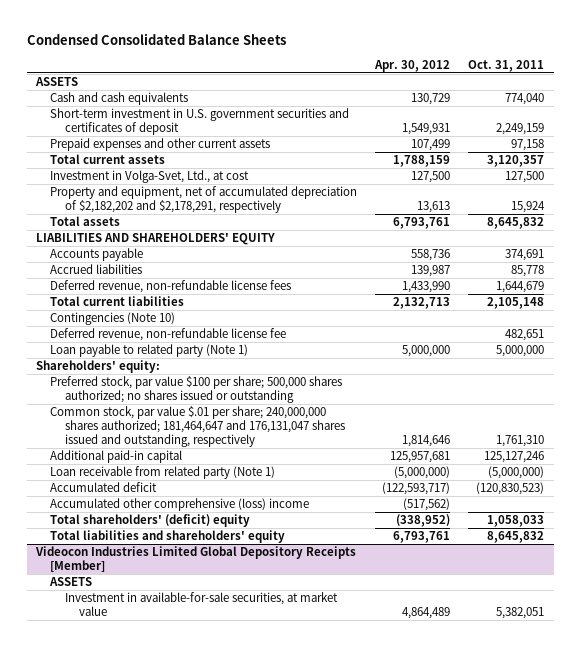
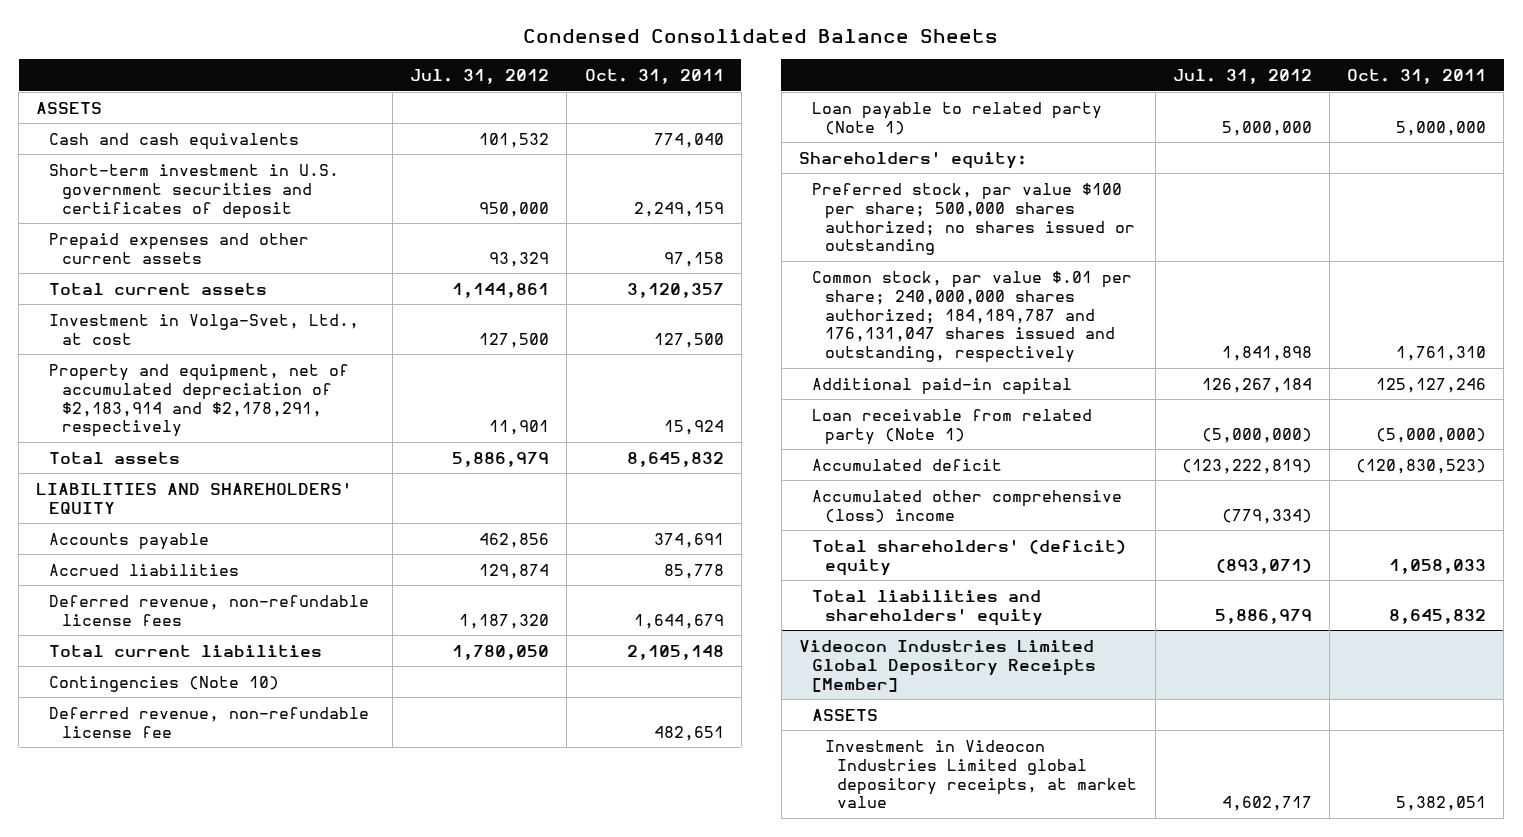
[374,59,451,72] Apr. 30, 2012 -> none
none -> [410,69,550,85] Jul. 31, 2012
[50,186,358,214] Property and equipment, net of accumulated depreciation of $2,182,202 and $2,178,291, respectively -> [49,363,350,438] Property and equipment, net of accumulated depreciation of $2,183,914 and $2,178,291, respectively
[50,406,345,447] Common stock, par value $.01 per share; 240,000,000 shares authorized; 181,464,647 and 176,131,047 shares issued and outstanding, respectively -> [811,270,1132,364] Common stock, par value $.01 per share; 240,000,000 shares authorized; 184,189,787 and 176,131,047 shares issued and outstanding, respectively
[64,592,338,617] Investment in available-for-sale securities, at market value -> [824,739,1138,809] Investment in Videocon Industries Limited global depository receipts, at market value

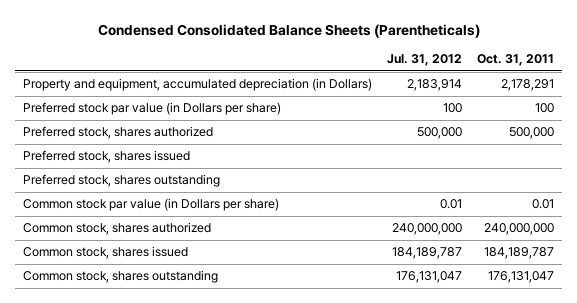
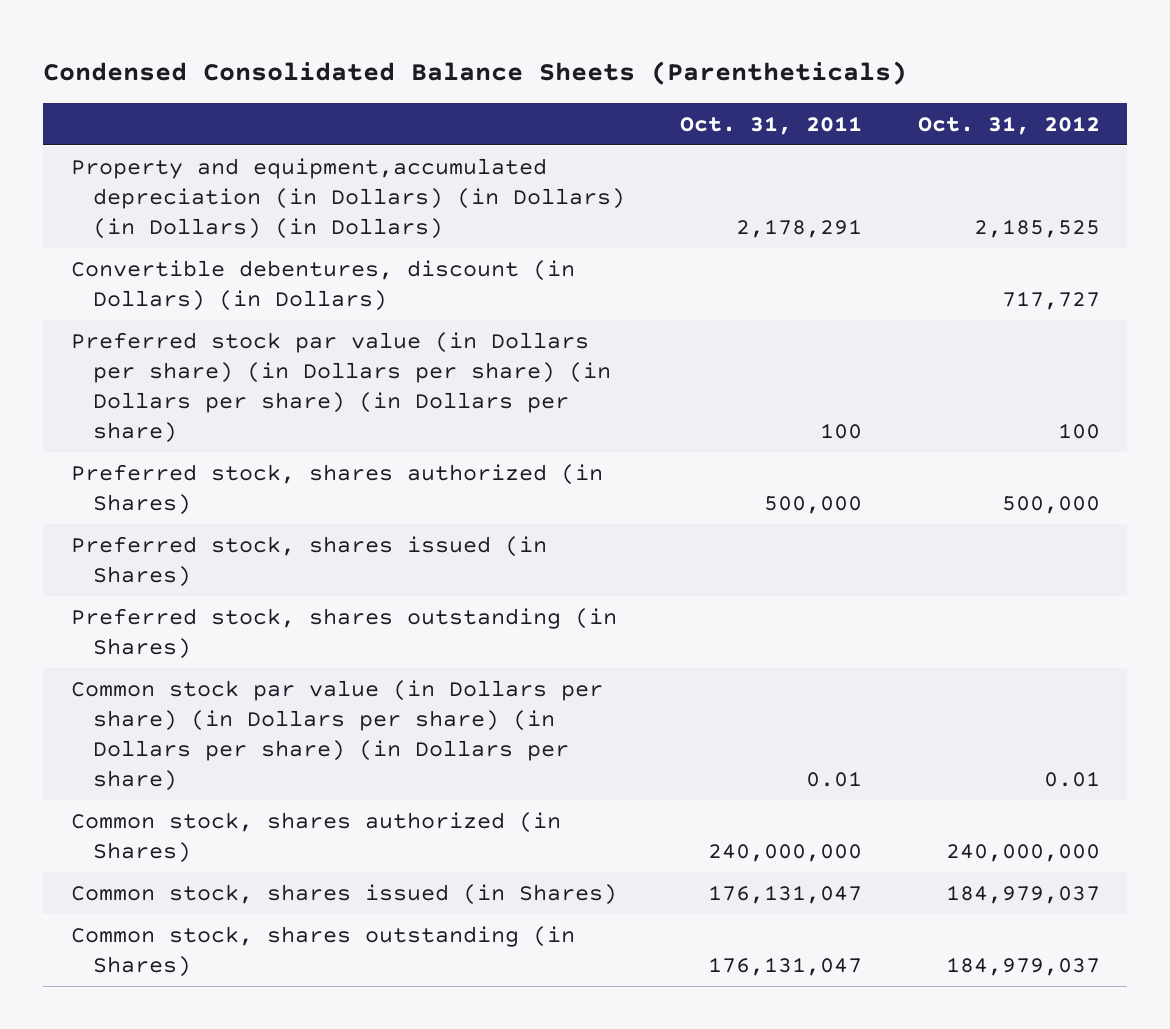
[387,54,463,67] Jul. 31, 2012 -> none
none -> [917,115,1100,135] Oct. 31, 2012
[22,78,372,92] Property and equipment, accumulated depreciation (in Dollars) -> [70,157,626,239] Property and equipment,accumulated depreciation (in Dollars) (in Dollars) (in Dollars) (in Dollars)
none -> [70,259,575,311] Convertible debentures, discount (in Dollars) (in Dollars)
[22,102,281,116] Preferred stock par value (in Dollars per share) -> [70,331,612,443] Preferred stock par value (in Dollars per share) (in Dollars per share) (in Dollars per share) (in Dollars per share)
[22,126,213,140] Preferred stock, shares authorized -> [70,463,603,515] Preferred stock, shares authorized (in Shares)
[22,150,190,164] Preferred stock, shares issued -> [70,535,547,587] Preferred stock, shares issued (in Shares)
[22,174,220,188] Preferred stock, shares outstanding -> [70,607,617,659] Preferred stock, shares outstanding (in Shares)
[22,198,279,212] Common stock par value (in Dollars per share) -> [70,679,603,791] Common stock par value (in Dollars per share) (in Dollars per share) (in Dollars per share) (in Dollars per share)
[22,222,211,236] Common stock, shares authorized -> [70,811,561,863] Common stock, shares authorized (in Shares)
[22,246,188,260] Common stock, shares issued -> [70,883,617,905] Common stock, shares issued (in Shares)
[484,247,555,260] 184,189,787 -> [708,884,863,904] 176,131,047
[22,270,218,284] Common stock, shares outstanding -> [70,925,575,977] Common stock, shares outstanding (in Shares)

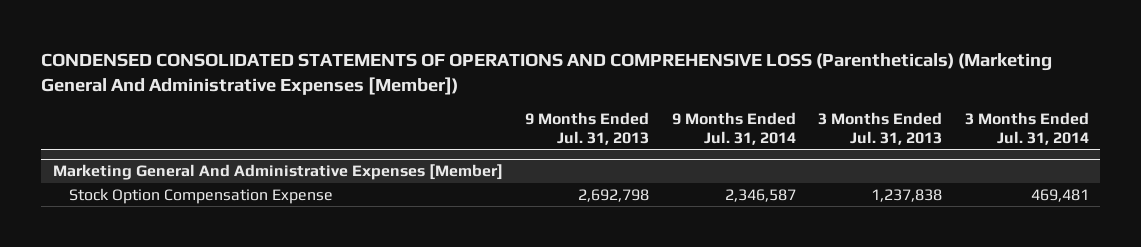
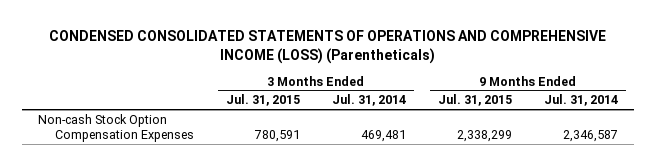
[41,53,1053,95] CONDENSED CONSOLIDATED STATEMENTS OF OPERATIONS AND COMPREHENSIVE LOSS (Parentheticals) (Marketing General And Administrative Expenses [Member]) -> [48,29,606,64] CONDENSED CONSOLIDATED STATEMENTS OF OPERATIONS AND COMPREHENSIVE INCOME (LOSS) (Parentheticals)
[525,111,650,145] 9 Months Ended Jul. 31, 2013 -> none
[818,111,943,145] 3 Months Ended Jul. 31, 2013 -> none
none -> [225,94,300,107] Jul. 31, 2015
none -> [438,94,513,107] Jul. 31, 2015
[52,164,503,181] Marketing General And Administrative Expenses [Member] -> none
[69,187,334,204] Stock Option Compensation Expense -> [37,113,194,142] Non-cash Stock Option Compensation Expenses

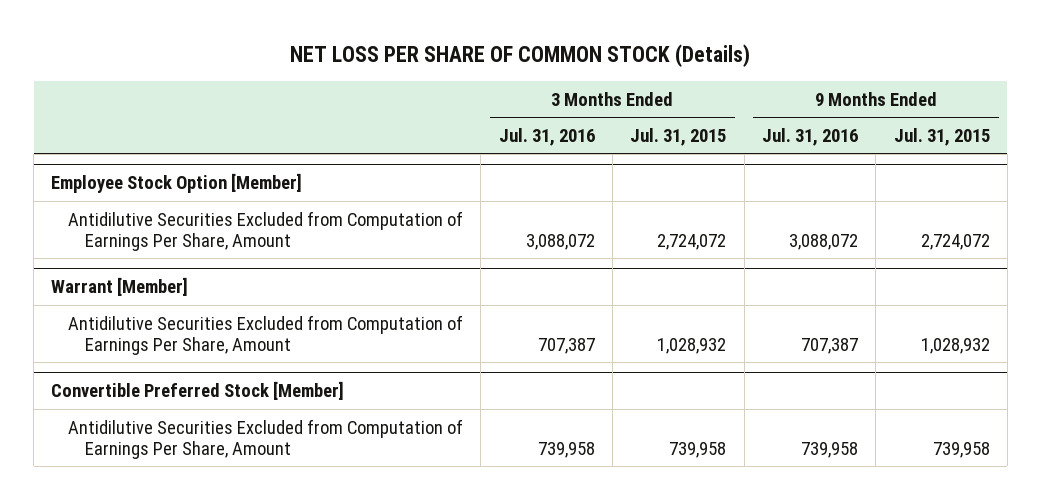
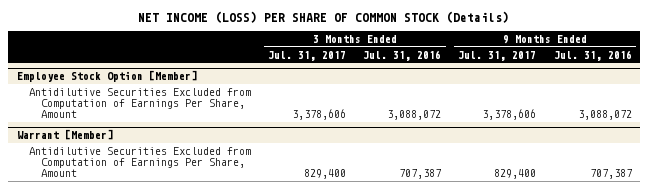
[290,44,751,68] NET LOSS PER SHARE OF COMMON STOCK (Details) -> [138,11,510,24] NET INCOME (LOSS) PER SHARE OF COMMON STOCK (Details)
[630,127,727,146] Jul. 31, 2015 -> none
[893,127,990,146] Jul. 31, 2015 -> none
none -> [268,50,347,61] Jul. 31, 2017
none -> [458,50,537,61] Jul. 31, 2017
[51,381,345,401] Convertible Preferred Stock [Member] -> none
[67,418,463,460] Antidilutive Securities Excluded from Computation of Earnings Per Share, Amount -> none

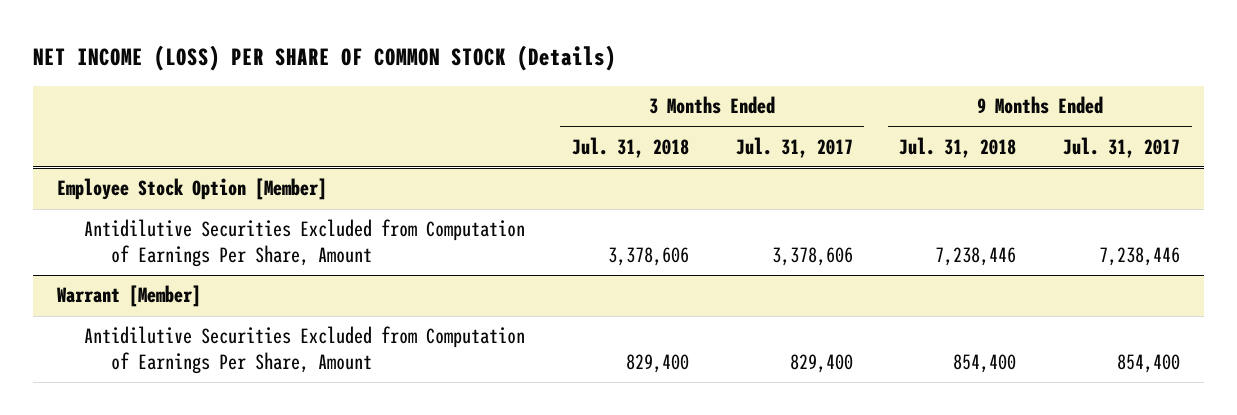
[363,49,442,61] Jul. 31, 2016 -> none
[553,49,632,61] Jul. 31, 2016 -> none
none -> [571,136,689,158] Jul. 31, 2018
none -> [899,136,1017,158] Jul. 31, 2018
[482,109,537,121] 3,378,606 -> [1099,247,1181,267] 7,238,446
[494,169,537,180] 829,400 -> [1117,354,1181,374] 854,400

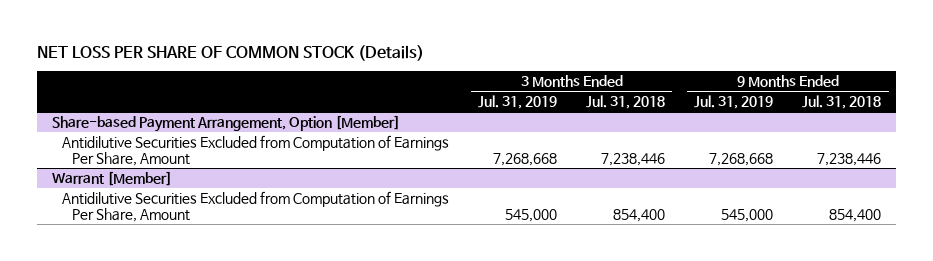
[33,45,617,72] NET INCOME (LOSS) PER SHARE OF COMMON STOCK (Details) -> [37,44,425,61] NET LOSS PER SHARE OF COMMON STOCK (Details)
[735,136,853,158] Jul. 31, 2017 -> none
[1063,136,1181,158] Jul. 31, 2017 -> none
none -> [478,94,558,109] Jul. 31, 2019
none -> [694,94,774,109] Jul. 31, 2019
[56,178,327,201] Employee Stock Option [Member] -> [51,114,400,132] Share-based Payment Arrangement, Option [Member]
[607,247,689,267] 3,378,606 -> [601,152,666,166] 7,238,446
[625,354,689,374] 829,400 -> [613,208,666,222] 854,400

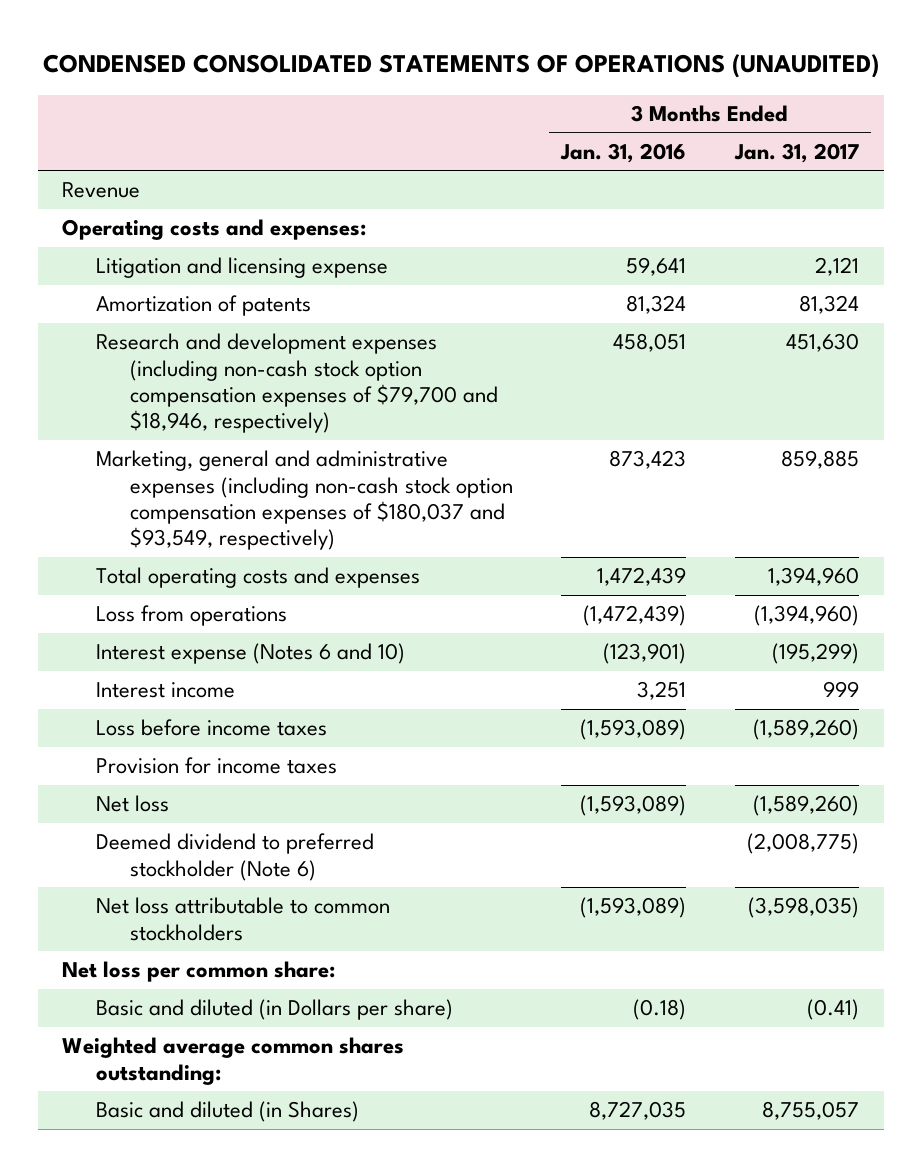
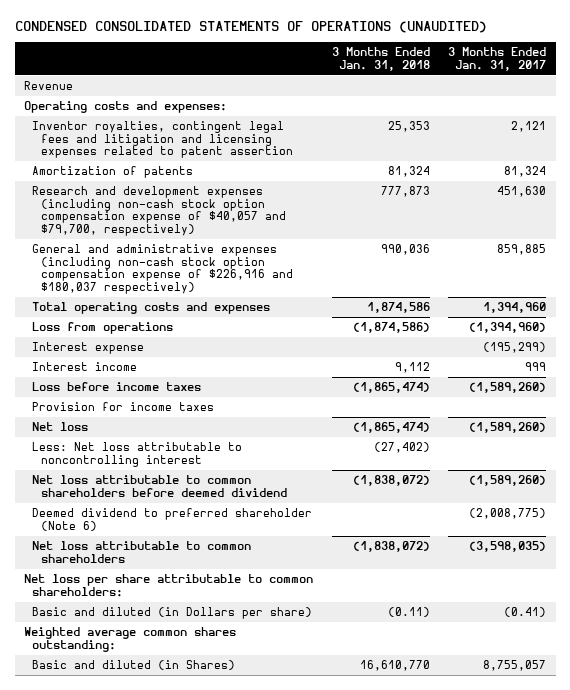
[560,142,687,163] Jan. 31, 2016 -> none
none -> [331,47,430,71] 3 Months Ended Jan. 31, 2018
[95,257,388,279] Litigation and licensing expense -> [32,121,293,159] Inventor royalties, contingent legal fees and litigation and licensing expenses related to patent assertion
[95,333,498,434] Research and development expenses (including non-cash stock option compensation expenses of $79,700 and $18,946, respectively) -> [32,186,286,237] Research and development expenses (including non-cash stock option compensation expense of $40,057 and $79,700, respectively)
[95,450,513,551] Marketing, general and administrative expenses (including non-cash stock option compensation expenses of $180,037 and $93,549, respectively) -> [32,244,293,295] General and administrative expenses (including non-cash stock option compensation expense of $226,916 and $180,037 respectively)
[95,643,405,665] Interest expense (Notes 6 and 10) -> [32,342,145,355] Interest expense
none -> [32,442,243,467] Less: Net loss attributable to noncontrolling interest
none -> [32,475,287,497] Net loss attributable to common shareholders before deemed dividend
[95,833,374,881] Deemed dividend to preferred stockholder (Note 6) -> [32,508,313,531] Deemed dividend to preferred shareholder (Note 6)
[95,897,390,941] Net loss attributable to common stockholders -> [32,541,252,563] Net loss attributable to common shareholders
[62,961,336,983] Net loss per common share: -> [23,574,313,597] Net loss per share attributable to common shareholders:

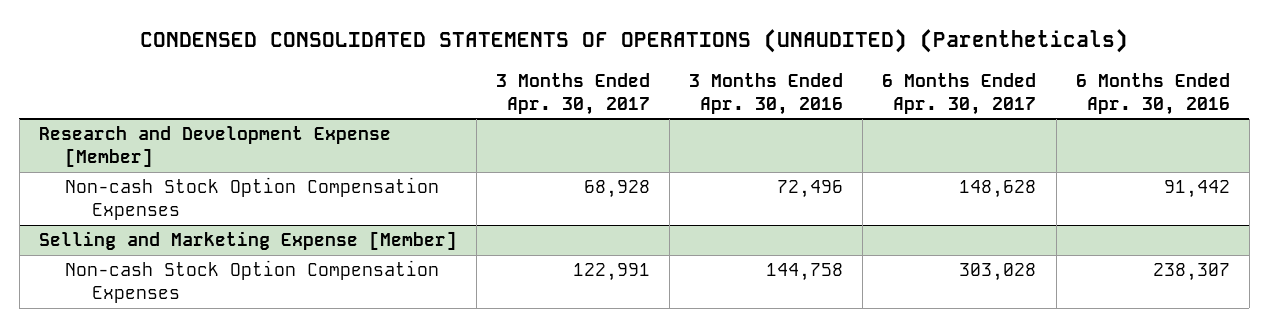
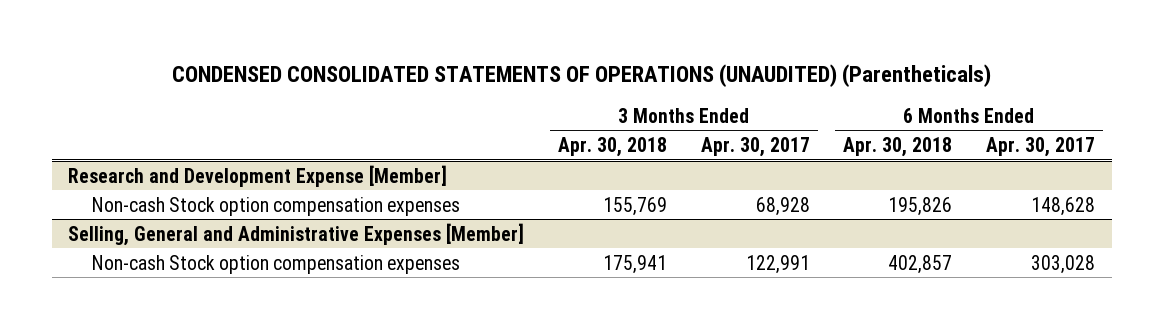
[689,72,844,116] 3 Months Ended Apr. 30, 2016 -> none
[1075,72,1230,116] 6 Months Ended Apr. 30, 2016 -> none
none -> [558,137,668,158] Apr. 30, 2018
none -> [843,137,953,158] Apr. 30, 2018
[38,231,457,251] Selling and Marketing Expense [Member] -> none
[65,177,440,221] Non-cash Stock Option Compensation Expenses -> [91,196,460,216] Non-cash Stock option compensation expenses
none -> [68,222,525,246] Selling, General and Administrative Expenses [Member]
[65,260,440,304] Non-cash Stock Option Compensation Expenses -> [91,254,460,274] Non-cash Stock option compensation expenses

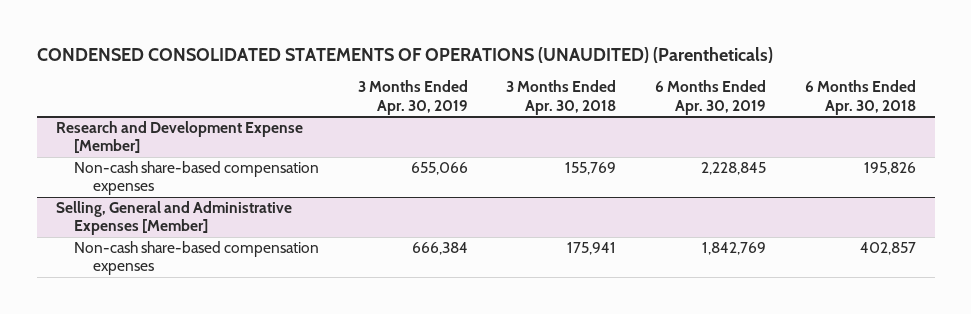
[700,137,810,158] Apr. 30, 2017 -> none
[985,137,1095,158] Apr. 30, 2017 -> none
none -> [357,80,468,115] 3 Months Ended Apr. 30, 2019
none -> [655,80,767,115] 6 Months Ended Apr. 30, 2019
[91,196,460,216] Non-cash Stock option compensation expenses -> [74,161,320,196] Non-cash share-based compensation expenses
[91,254,460,274] Non-cash Stock option compensation expenses -> [74,241,320,276] Non-cash share-based compensation expenses

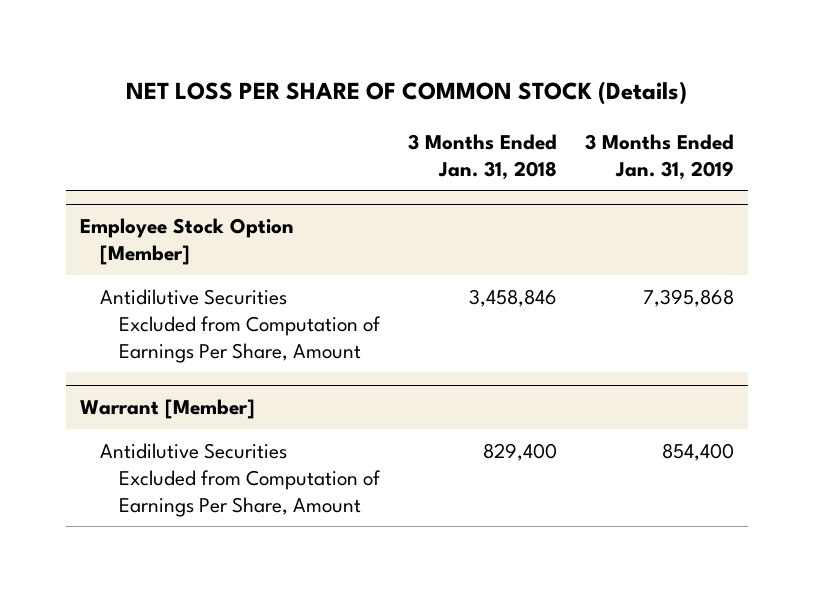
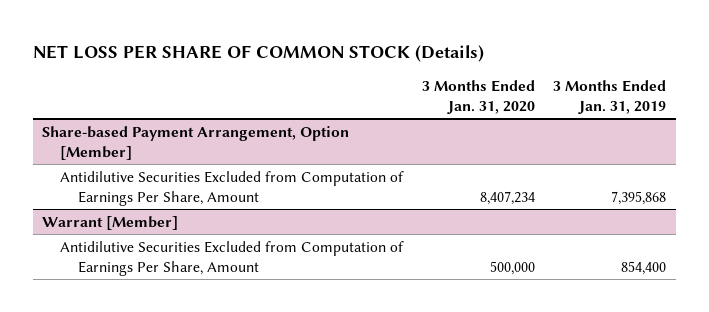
[408,133,558,180] 3 Months Ended Jan. 31, 2018 -> none
none -> [421,79,535,114] 3 Months Ended Jan. 31, 2020
[80,218,295,266] Employee Stock Option [Member] -> [42,125,350,160] Share-based Payment Arrangement, Option [Member]

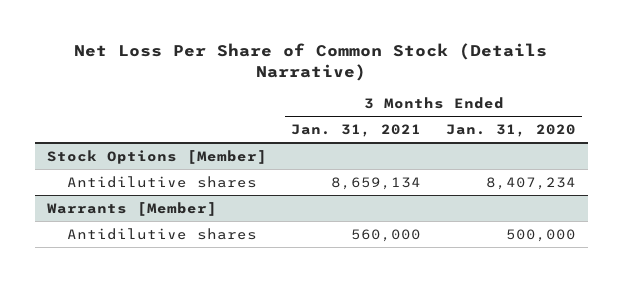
[33,44,485,62] NET LOSS PER SHARE OF COMMON STOCK (Details) -> [74,43,548,81] Net Loss Per Share of Common Stock (Details Narrative)
[553,79,667,114] 3 Months Ended Jan. 31, 2019 -> none
none -> [291,123,422,137] Jan. 31, 2021
[42,125,350,160] Share-based Payment Arrangement, Option [Member] -> [47,149,268,164] Stock Options [Member]
[60,170,405,206] Antidilutive Securities Excluded from Computation of Earnings Per Share, Amount -> [67,175,258,188] Antidilutive shares
[42,215,179,230] Warrant [Member] -> [47,201,218,216] Warrants [Member]
[60,240,405,276] Antidilutive Securities Excluded from Computation of Earnings Per Share, Amount -> [67,227,258,240] Antidilutive shares

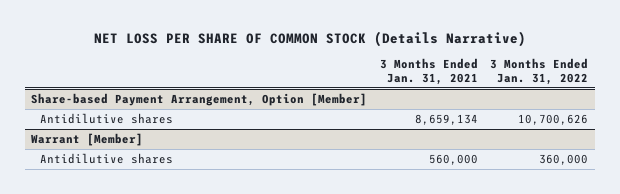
[74,43,548,81] Net Loss Per Share of Common Stock (Details Narrative) -> [93,30,526,47] NET LOSS PER SHARE OF COMMON STOCK (Details Narrative)
[445,123,576,137] Jan. 31, 2020 -> none
none -> [490,58,589,85] 3 Months Ended Jan. 31, 2022
[47,149,268,164] Stock Options [Member] -> [31,92,368,106] Share-based Payment Arrangement, Option [Member]
[47,201,218,216] Warrants [Member] -> [31,132,144,146] Warrant [Member]

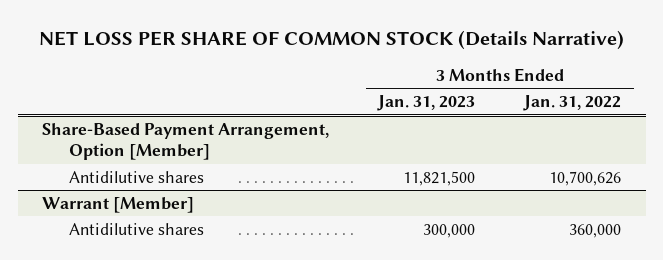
[379,58,478,85] 3 Months Ended Jan. 31, 2021 -> none
none -> [377,95,476,112] Jan. 31, 2023
[31,92,368,106] Share-based Payment Arrangement, Option [Member] -> [42,122,330,161] Share-Based Payment Arrangement, Option [Member]

